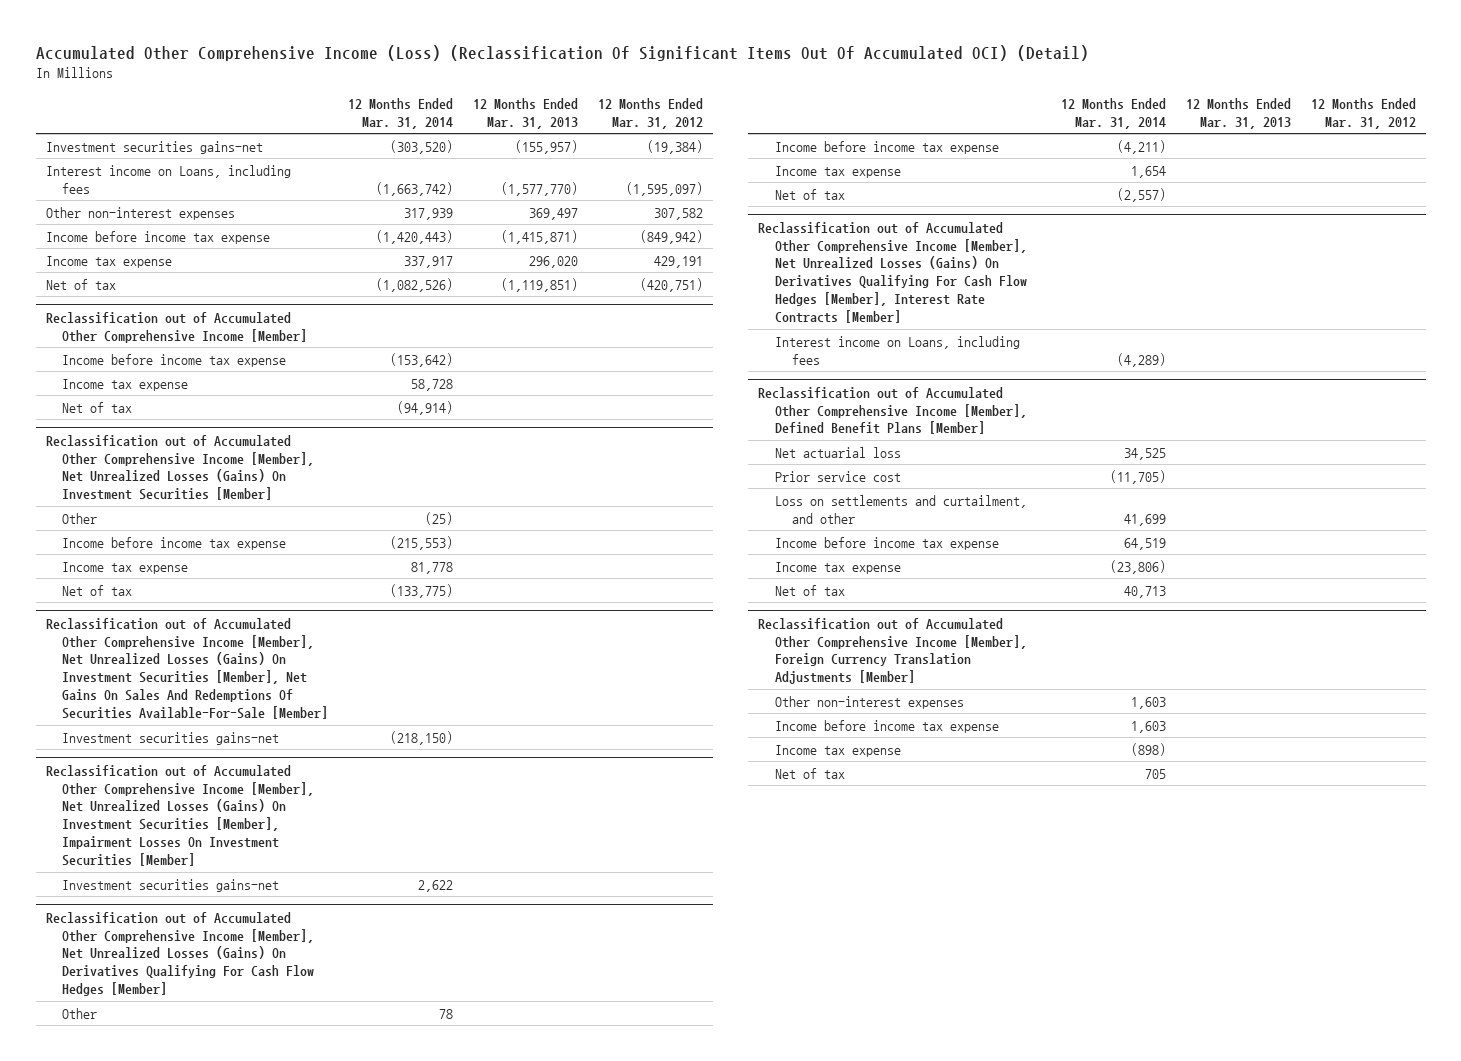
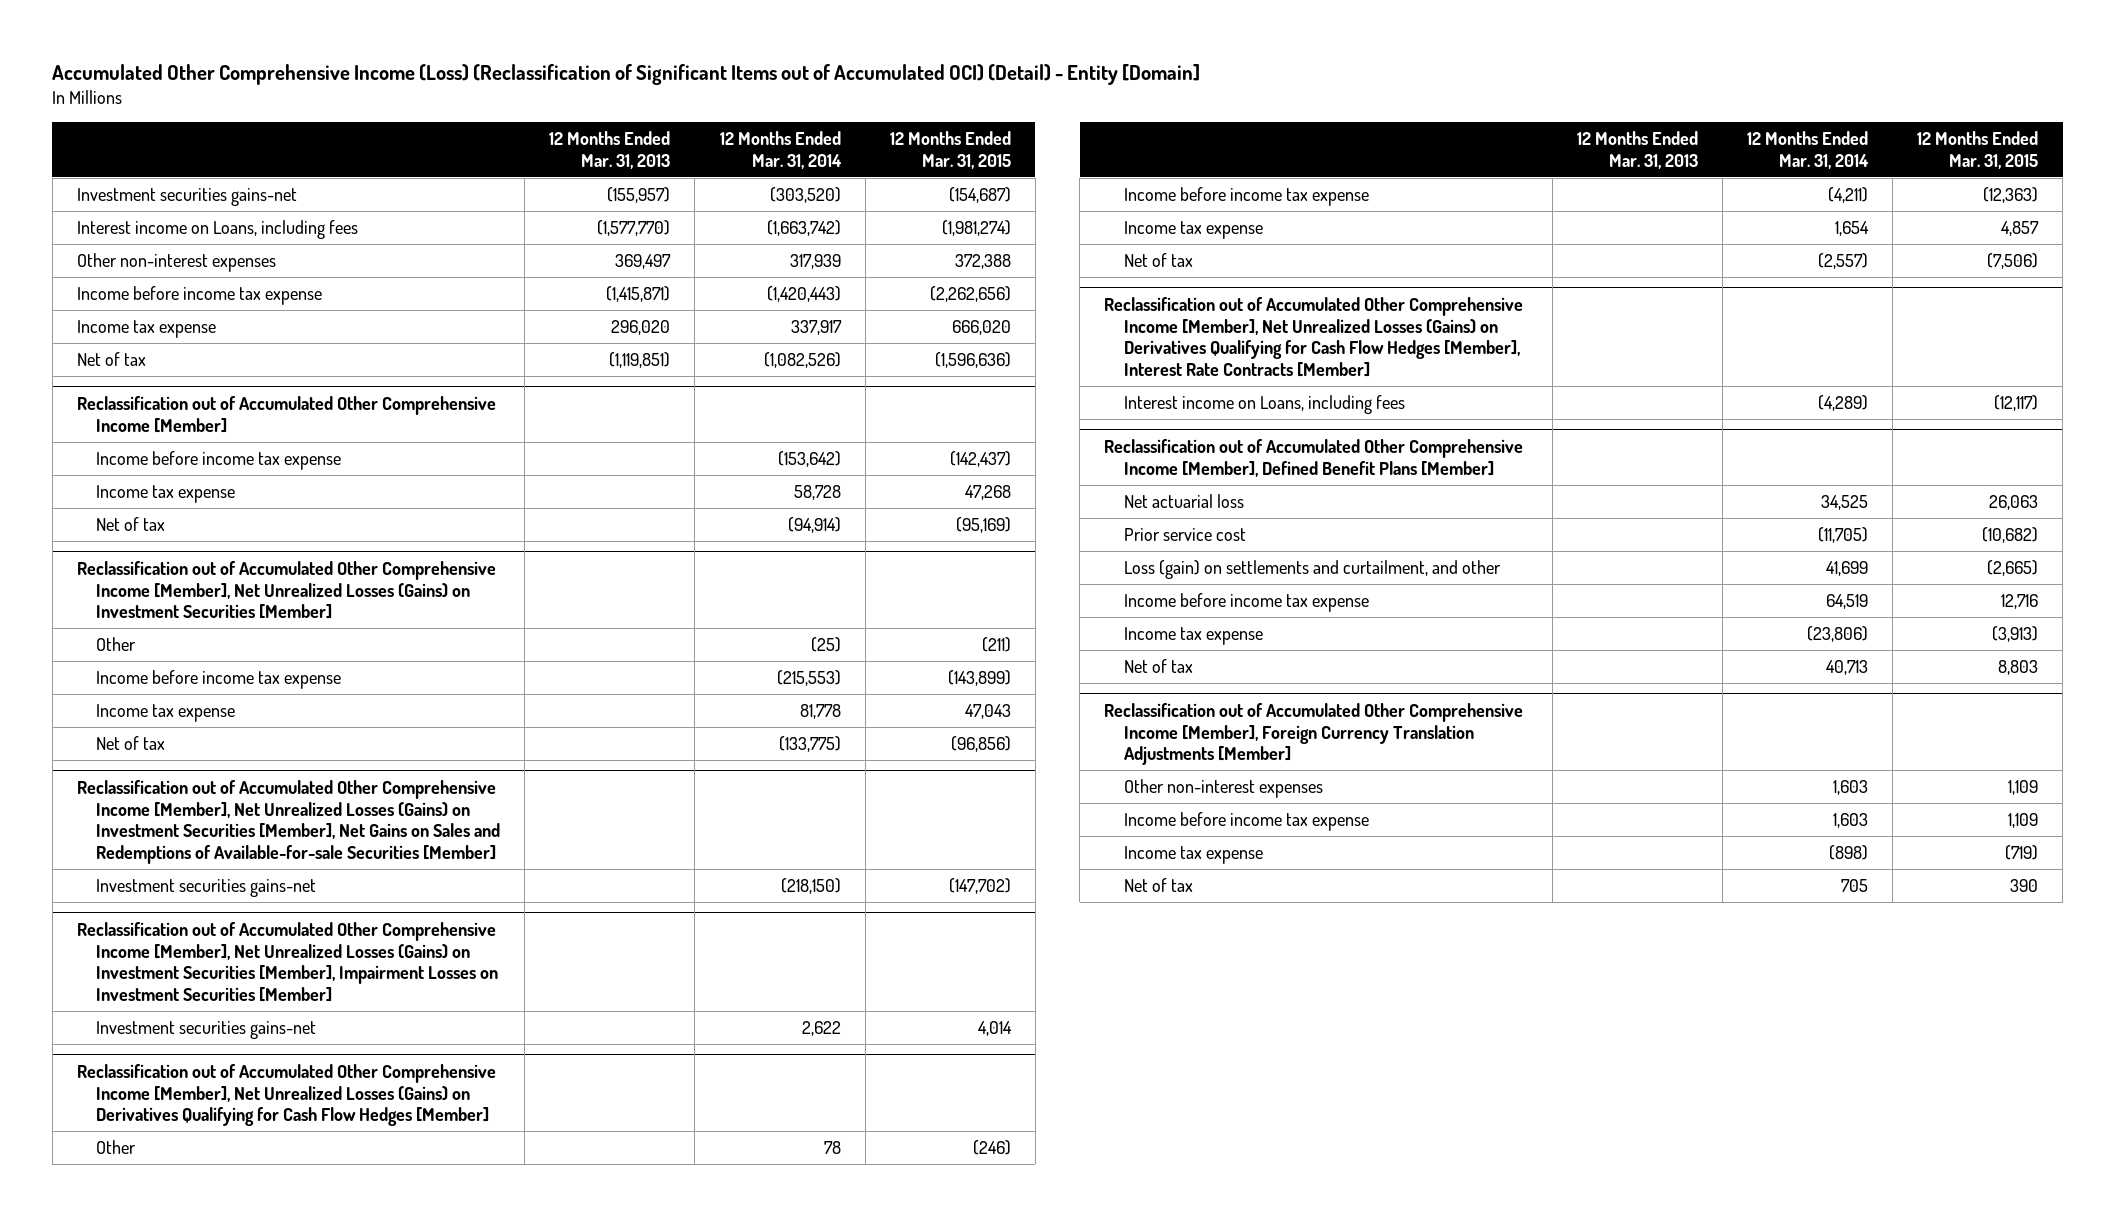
[35,44,1089,61] Accumulated Other Comprehensive Income (Loss) (Reclassification Of Significant Items Out Of Accumulated OCI) (Detail) -> [52,64,1201,86] Accumulated Other Comprehensive Income (Loss) (Reclassification of Significant Items out of Accumulated OCI) (Detail) - Entity [Domain]
[597,97,703,129] 12 Months Ended Mar. 31, 2012 -> none
none -> [889,130,1011,169] 12 Months Ended Mar. 31, 2015
[45,434,315,501] Reclassification out of Accumulated Other Comprehensive Income [Member], Net Unrealized Losses (Gains) On Investment Securities [Member] -> [77,560,497,620] Reclassification out of Accumulated Other Comprehensive Income [Member], Net Unrealized Losses (Gains) on Investment Securities [Member]
[45,617,329,720] Reclassification out of Accumulated Other Comprehensive Income [Member], Net Unrealized Losses (Gains) On Investment Securities [Member], Net Gains On Sales And Redemptions Of Securities Available-For-Sale [Member] -> [77,779,501,864] Reclassification out of Accumulated Other Comprehensive Income [Member], Net Unrealized Losses (Gains) on Investment Securities [Member], Net Gains on Sales and Redemptions of Available-for-sale Securities [Member]
[45,764,315,867] Reclassification out of Accumulated Other Comprehensive Income [Member], Net Unrealized Losses (Gains) On Investment Securities [Member], Impairment Losses On Investment Securities [Member] -> [77,921,499,1002] Reclassification out of Accumulated Other Comprehensive Income [Member], Net Unrealized Losses (Gains) on Investment Securities [Member], Impairment Losses on Investment Securities [Member]
[45,911,315,997] Reclassification out of Accumulated Other Comprehensive Income [Member], Net Unrealized Losses (Gains) On Derivatives Qualifying For Cash Flow Hedges [Member] -> [77,1063,497,1127] Reclassification out of Accumulated Other Comprehensive Income [Member], Net Unrealized Losses (Gains) on Derivatives Qualifying for Cash Flow Hedges [Member]
[758,221,1028,324] Reclassification out of Accumulated Other Comprehensive Income [Member], Net Unrealized Losses (Gains) On Derivatives Qualifying For Cash Flow Hedges [Member], Interest Rate Contracts [Member] -> [1104,296,1524,377] Reclassification out of Accumulated Other Comprehensive Income [Member], Net Unrealized Losses (Gains) on Derivatives Qualifying for Cash Flow Hedges [Member], Interest Rate Contracts [Member]
[775,494,1028,524] Loss on settlements and curtailment, and other -> [1123,560,1501,580] Loss (gain) on settlements and curtailment, and other

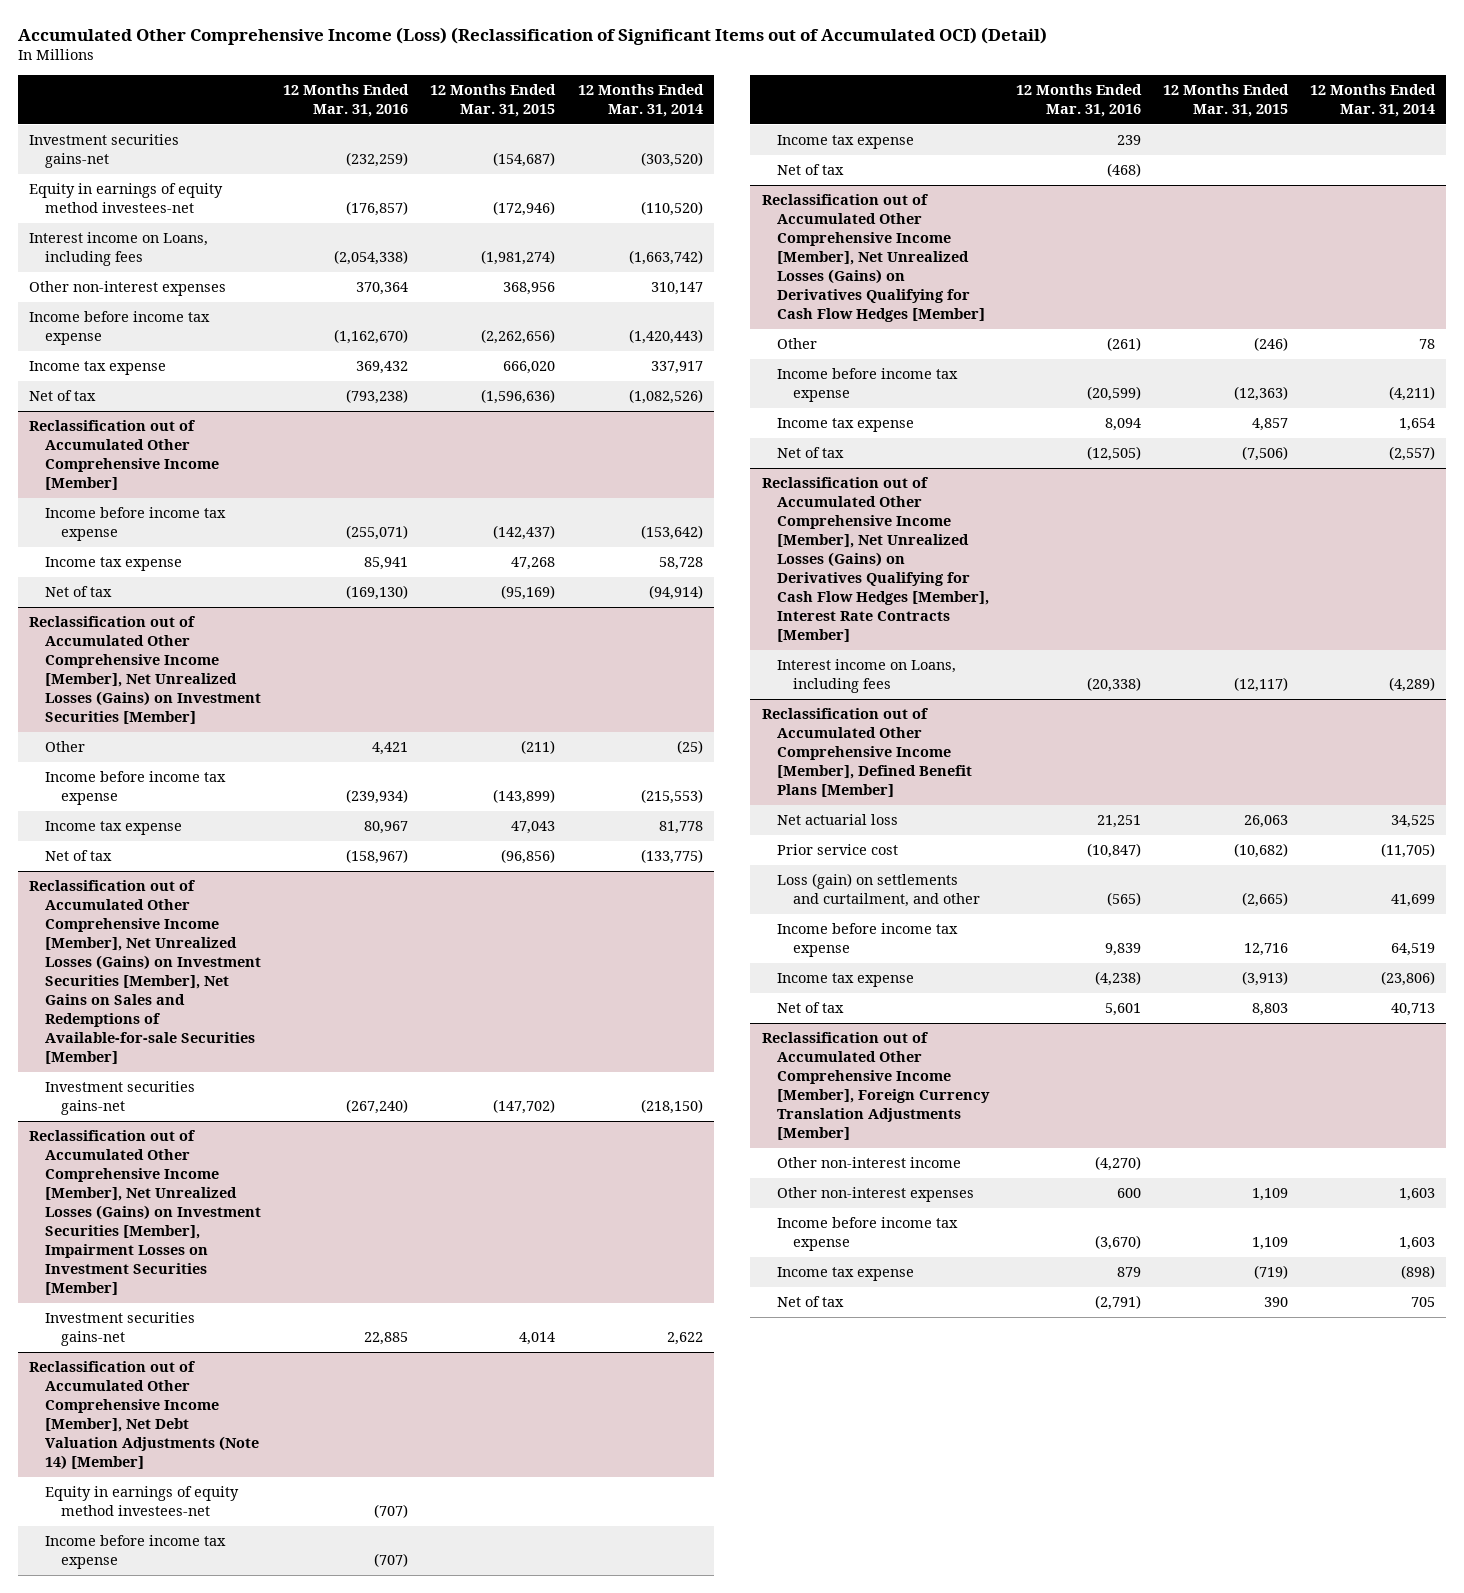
[52,64,1201,86] Accumulated Other Comprehensive Income (Loss) (Reclassification of Significant Items out of Accumulated OCI) (Detail) - Entity [Domain] -> [17,26,1047,45] Accumulated Other Comprehensive Income (Loss) (Reclassification of Significant Items out of Accumulated OCI) (Detail)
[549,130,671,169] 12 Months Ended Mar. 31, 2013 -> none
none -> [283,84,410,118] 12 Months Ended Mar. 31, 2016
none -> [29,183,224,214] Equity in earnings of equity method investees-net
[789,254,841,270] 317,939 -> [650,282,703,296] 310,147
[954,254,1011,270] 372,388 -> [503,282,556,296] 368,956
none -> [29,1361,259,1471] Reclassification out of Accumulated Other Comprehensive Income [Member], Net Debt Valuation Adjustments (Note 14) [Member]
none -> [44,1486,239,1517] Equity in earnings of equity method investees-net
none -> [44,1535,226,1570] Income before income tax expense
none -> [777,135,915,150] Income tax expense
none -> [777,164,845,176] Net of tax
none -> [777,1157,962,1169] Other non-interest income

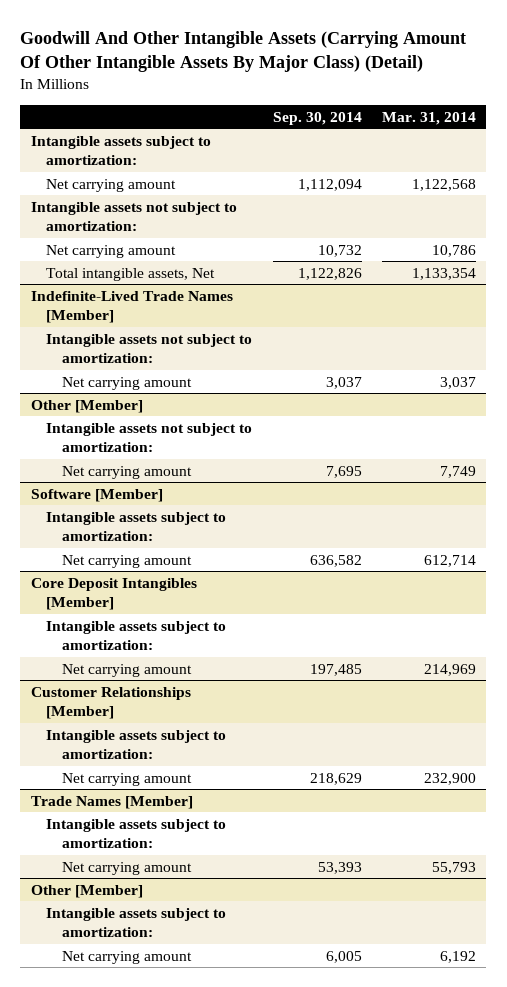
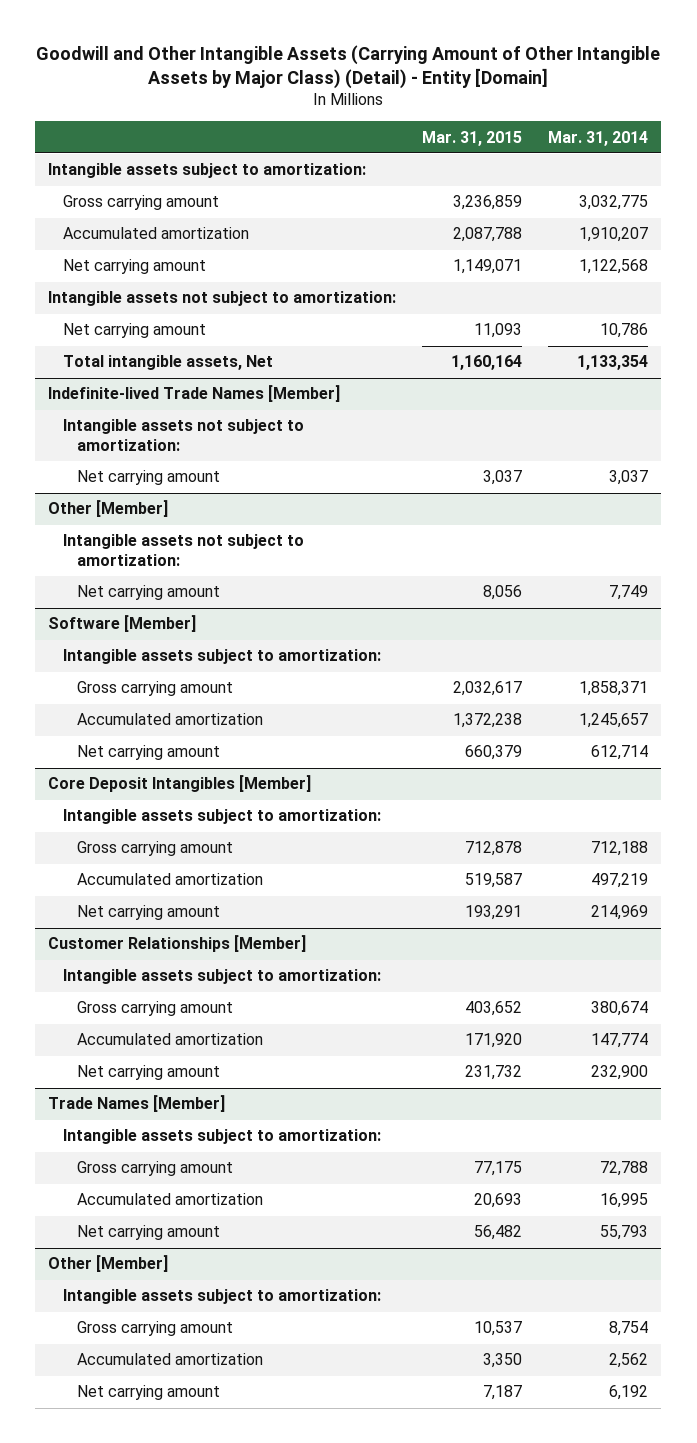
[20,31,467,73] Goodwill And Other Intangible Assets (Carrying Amount Of Other Intangible Assets By Major Class) (Detail) -> [36,44,661,90] Goodwill and Other Intangible Assets (Carrying Amount of Other Intangible Assets by Major Class) (Detail) - Entity [Domain]
[272,111,362,125] Sep. 30, 2014 -> none
none -> [422,130,523,146] Mar. 31, 2015
none -> [62,195,219,211] Gross carrying amount
none -> [62,227,249,240] Accumulated amortization
[30,290,233,324] Indefinite-Lived Trade Names [Member] -> [48,385,341,403] Indefinite-lived Trade Names [Member]
none -> [76,681,233,697] Gross carrying amount
none -> [76,713,263,726] Accumulated amortization
none -> [76,841,233,857] Gross carrying amount
none -> [76,873,263,886] Accumulated amortization
none -> [76,1001,233,1017] Gross carrying amount
none -> [76,1033,263,1046] Accumulated amortization
none -> [76,1161,233,1177] Gross carrying amount
none -> [76,1193,263,1206] Accumulated amortization
none -> [76,1321,233,1337] Gross carrying amount
none -> [76,1353,263,1366] Accumulated amortization

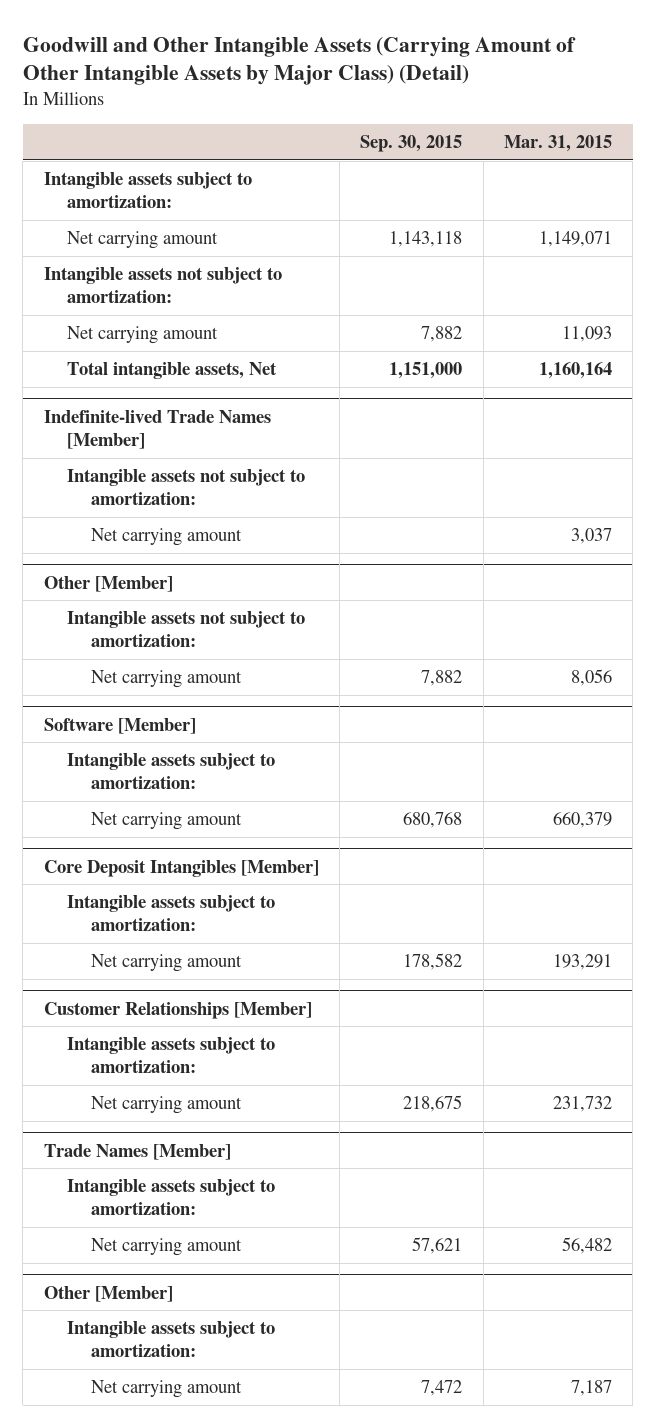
[36,44,661,90] Goodwill and Other Intangible Assets (Carrying Amount of Other Intangible Assets by Major Class) (Detail) - Entity [Domain] -> [22,36,576,86] Goodwill and Other Intangible Assets (Carrying Amount of Other Intangible Assets by Major Class) (Detail)
[548,130,649,146] Mar. 31, 2014 -> none
none -> [360,134,463,152] Sep. 30, 2015
[62,195,219,211] Gross carrying amount -> none
[62,227,249,240] Accumulated amortization -> none
[76,681,233,697] Gross carrying amount -> none
[76,713,263,726] Accumulated amortization -> none
[76,841,233,857] Gross carrying amount -> none
[76,873,263,886] Accumulated amortization -> none
[76,1001,233,1017] Gross carrying amount -> none
[76,1033,263,1046] Accumulated amortization -> none
[76,1161,233,1177] Gross carrying amount -> none
[76,1193,263,1206] Accumulated amortization -> none
[76,1321,233,1337] Gross carrying amount -> none
[76,1353,263,1366] Accumulated amortization -> none

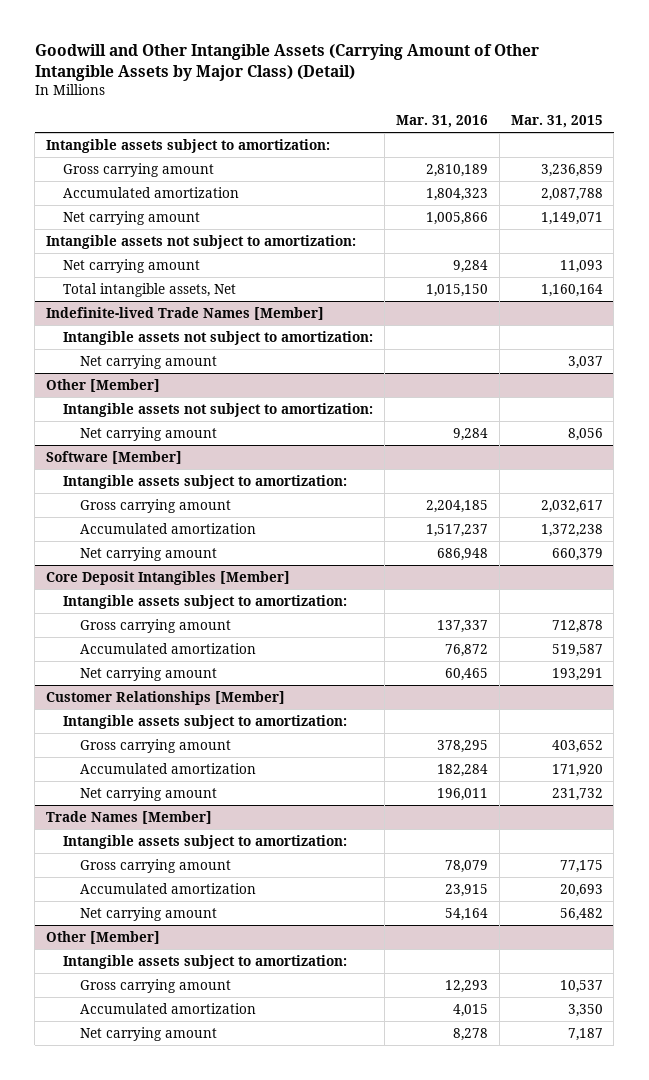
[360,134,463,152] Sep. 30, 2015 -> none
none -> [395,115,488,129] Mar. 31, 2016
none -> [63,162,215,177] Gross carrying amount
none -> [63,186,240,198] Accumulated amortization
none -> [80,498,232,513] Gross carrying amount
none -> [80,522,257,534] Accumulated amortization
none -> [80,618,232,633] Gross carrying amount
none -> [80,642,257,654] Accumulated amortization
none -> [80,738,232,753] Gross carrying amount
none -> [80,762,257,774] Accumulated amortization
none -> [80,858,232,873] Gross carrying amount
none -> [80,882,257,894] Accumulated amortization
none -> [80,978,232,993] Gross carrying amount
none -> [80,1002,257,1014] Accumulated amortization

